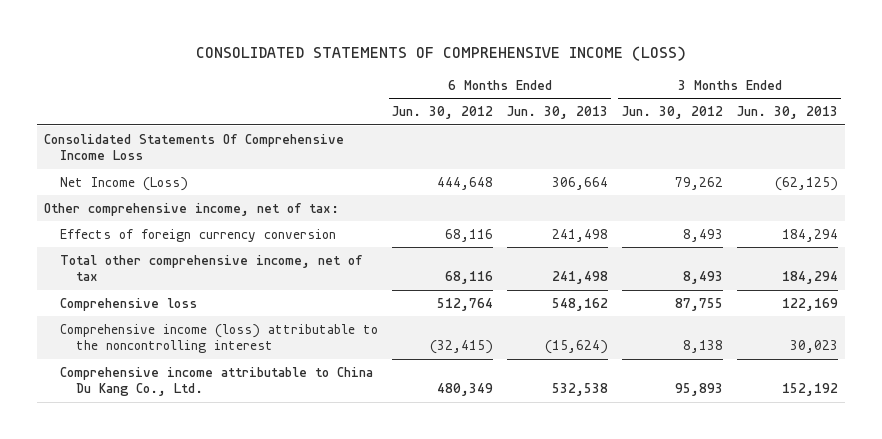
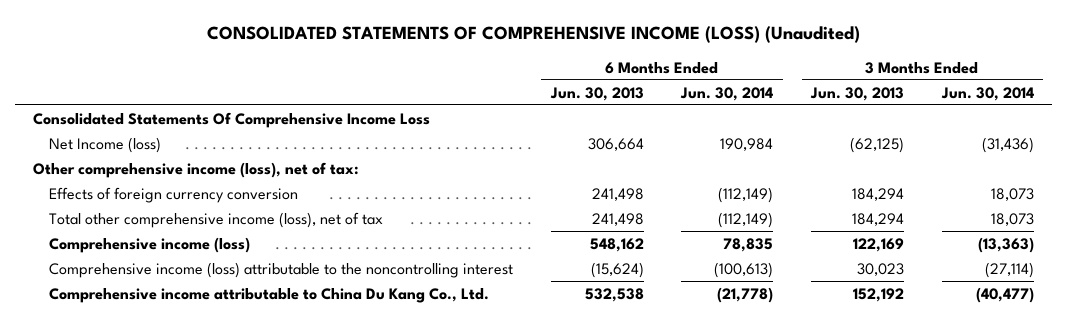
[196,46,687,62] CONSOLIDATED STATEMENTS OF COMPREHENSIVE INCOME (LOSS) -> [206,26,860,44] CONSOLIDATED STATEMENTS OF COMPREHENSIVE INCOME (LOSS) (Unaudited)
[392,106,494,120] Jun. 30, 2012 -> none
[621,106,723,120] Jun. 30, 2012 -> none
none -> [680,86,774,101] Jun. 30, 2014
none -> [940,86,1034,101] Jun. 30, 2014
[60,176,189,191] Net Income (Loss) -> [49,136,162,153] Net Income (loss)
[44,202,340,216] Other comprehensive income, net of tax: -> [33,161,360,178] Other comprehensive income (loss), net of tax:
[60,254,363,282] Total other comprehensive income, net of tax -> [49,211,384,228] Total other comprehensive income (loss), net of tax
[60,297,198,311] Comprehensive loss -> [49,236,251,253] Comprehensive income (loss)

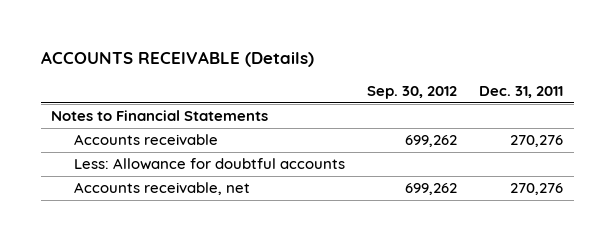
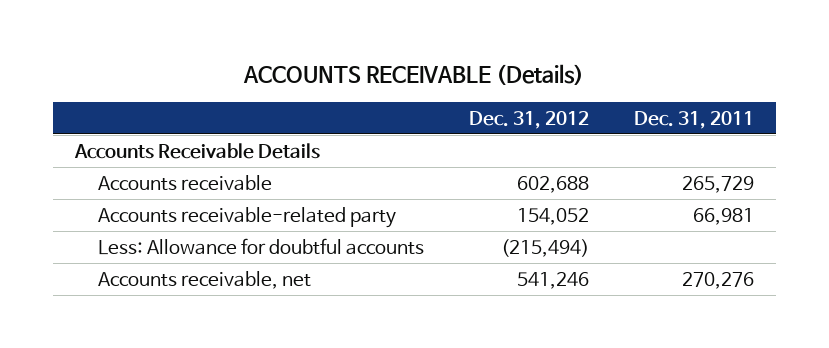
[367,86,458,100] Sep. 30, 2012 -> none
none -> [468,110,589,129] Dec. 31, 2012
[51,110,269,122] Notes to Financial Statements -> none
none -> [73,143,320,160] Accounts Receivable Details
[510,135,564,148] 270,276 -> [681,176,754,194] 265,729
none -> [98,207,397,229] Accounts receivable-related party

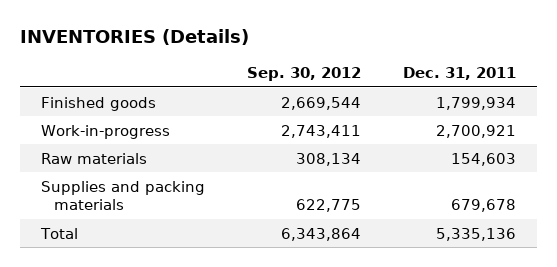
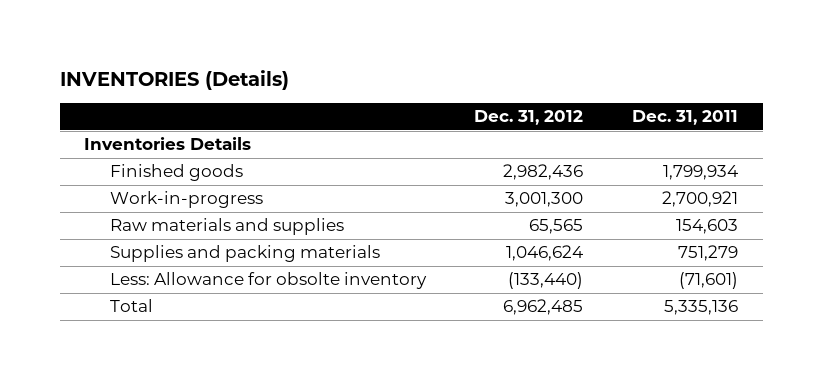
[246,67,361,82] Sep. 30, 2012 -> none
none -> [474,110,584,126] Dec. 31, 2012
none -> [83,137,251,151] Inventories Details
[40,152,147,164] Raw materials -> [109,218,344,236] Raw materials and supplies
[450,198,516,212] 679,678 -> [678,245,739,262] 751,279
none -> [109,272,427,290] Less: Allowance for obsolte inventory

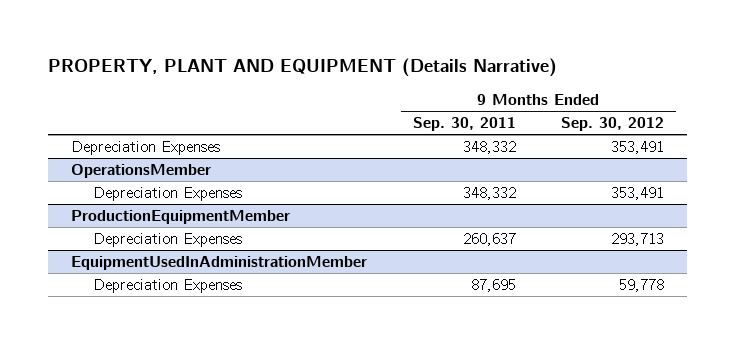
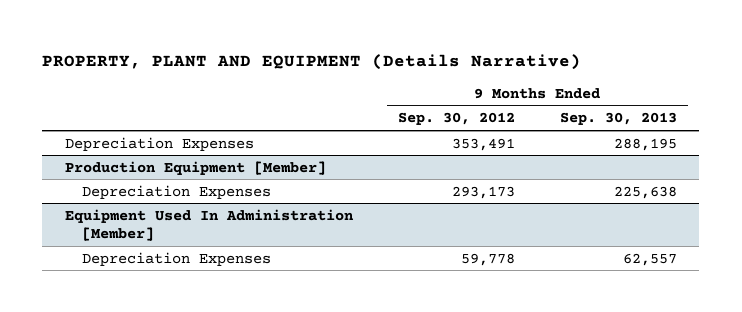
[412,117,516,132] Sep. 30, 2011 -> none
none -> [559,112,677,126] Sep. 30, 2013
[71,163,212,178] OperationsMember -> none
[71,209,291,224] ProductionEquipmentMember -> none
[92,232,242,247] Depreciation Expenses -> none
[71,255,368,270] EquipmentUsedInAdministrationMember -> none
none -> [64,160,326,175] Production Equipment [Member]
[611,186,665,200] 353,491 -> [451,185,515,199] 293,173
none -> [64,208,354,242] Equipment Used In Administration [Member]

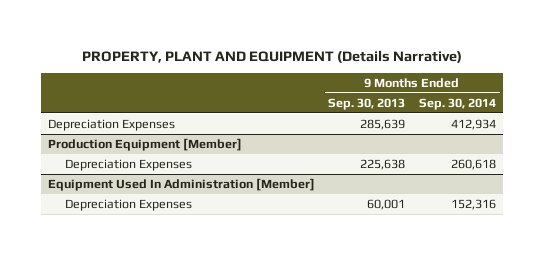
[397,112,515,126] Sep. 30, 2012 -> none
none -> [419,97,497,110] Sep. 30, 2014
[613,137,677,151] 288,195 -> [360,118,406,130] 285,639
[622,252,677,266] 62,557 -> [367,198,406,210] 60,001

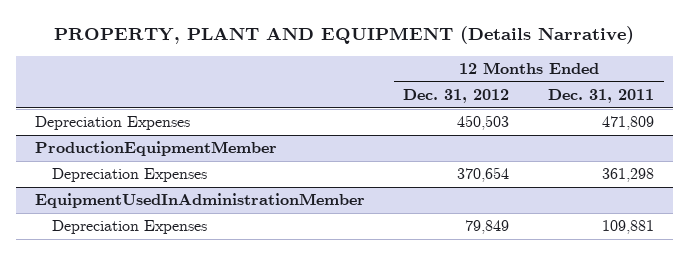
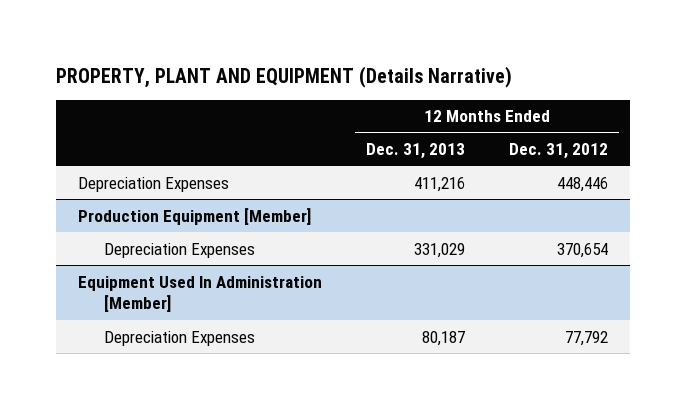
[547,89,654,104] Dec. 31, 2011 -> none
none -> [365,143,465,160] Dec. 31, 2013
[34,141,277,157] ProductionEquipmentMember -> none
[457,115,510,131] 450,503 -> [556,176,608,192] 448,446
none -> [77,207,311,225] Production Equipment [Member]
[34,193,365,209] EquipmentUsedInAdministrationMember -> none
none -> [77,275,322,313] Equipment Used In Administration [Member]
[465,220,510,235] 79,849 -> [564,330,608,346] 77,792

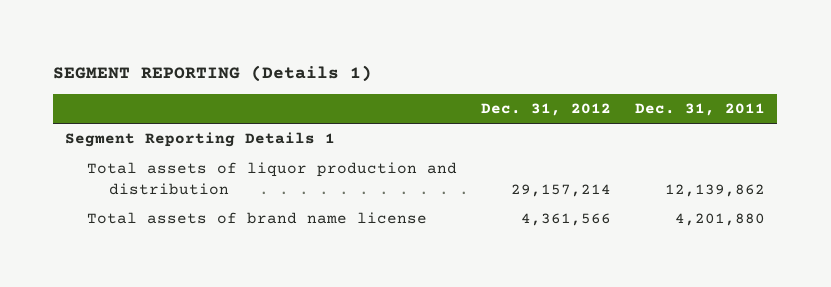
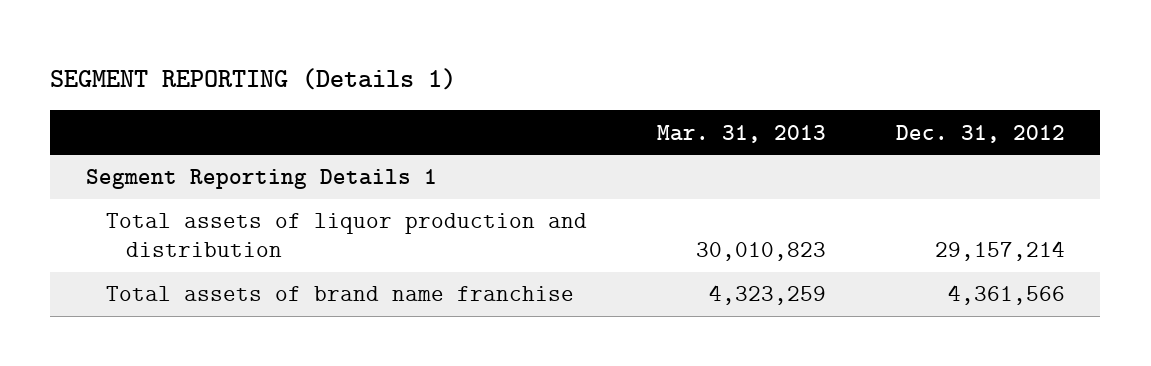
[635,103,766,117] Dec. 31, 2011 -> none
none -> [656,124,826,143] Mar. 31, 2013
[87,212,428,225] Total assets of brand name license -> [105,286,574,302] Total assets of brand name franchise

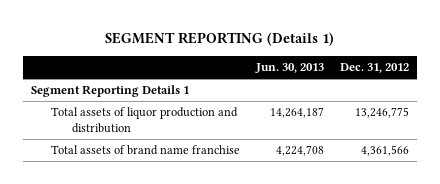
[656,124,826,143] Mar. 31, 2013 -> none
none -> [255,63,325,74] Jun. 30, 2013
[935,240,1066,261] 29,157,214 -> [355,107,410,119] 13,246,775

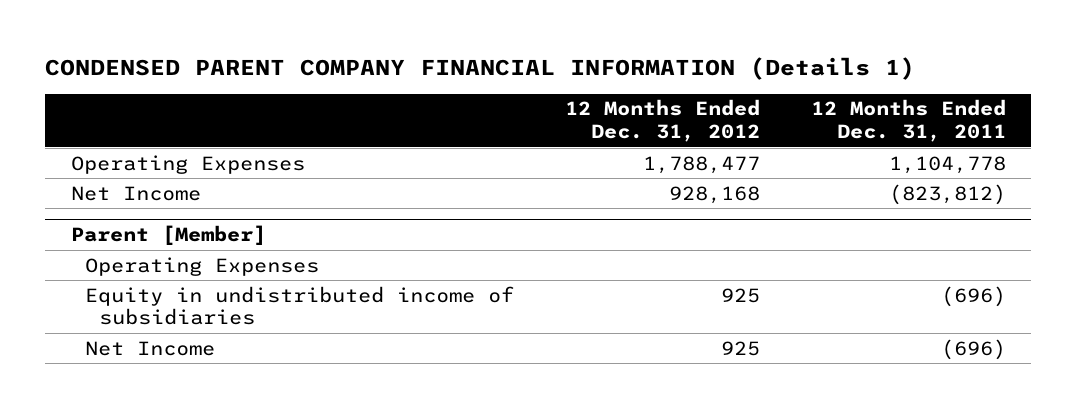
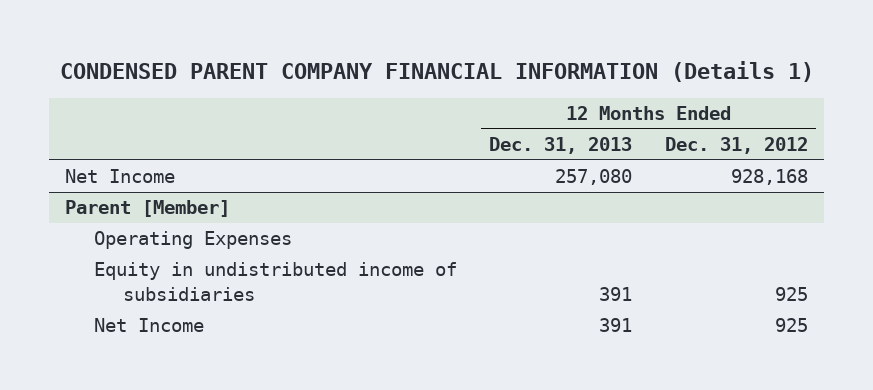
[810,99,1006,143] 12 Months Ended Dec. 31, 2011 -> none
none -> [489,137,633,155] Dec. 31, 2013
[70,154,305,174] Operating Expenses -> none

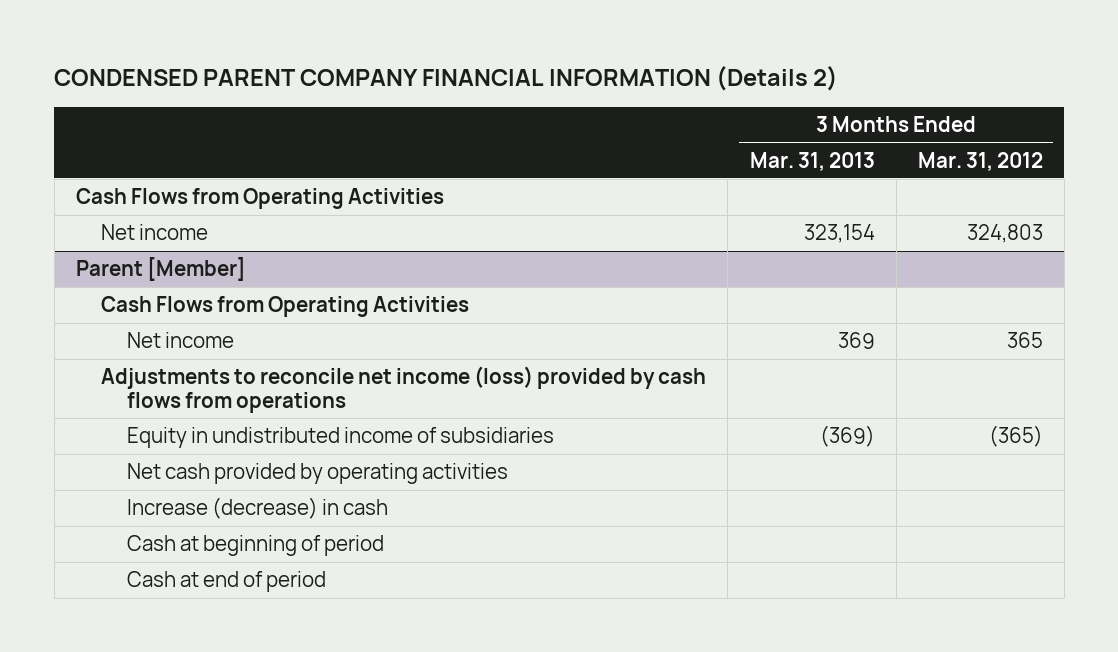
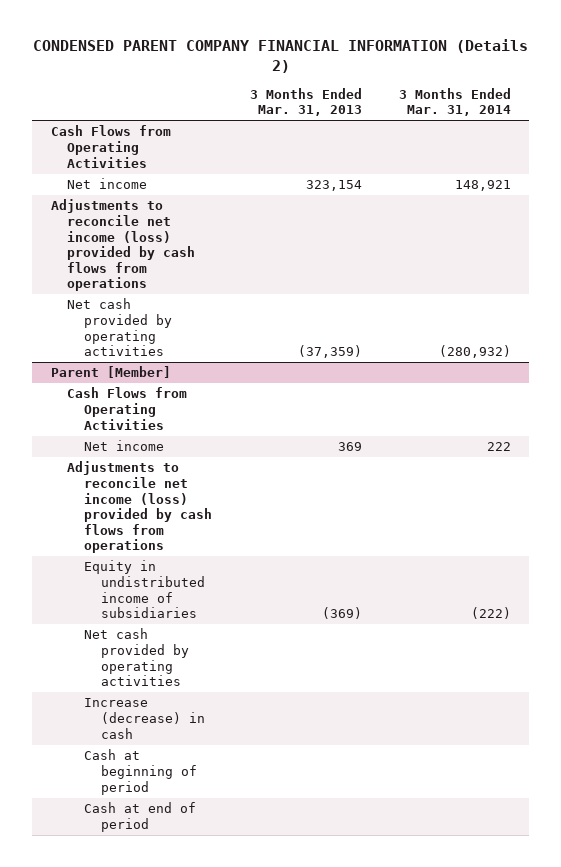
[917,151,1043,171] Mar. 31, 2012 -> none
none -> [398,87,511,117] 3 Months Ended Mar. 31, 2014
none -> [50,199,196,292] Adjustments to reconcile net income (loss) provided by cash flows from operations
none -> [67,298,173,357] Net cash provided by operating activities

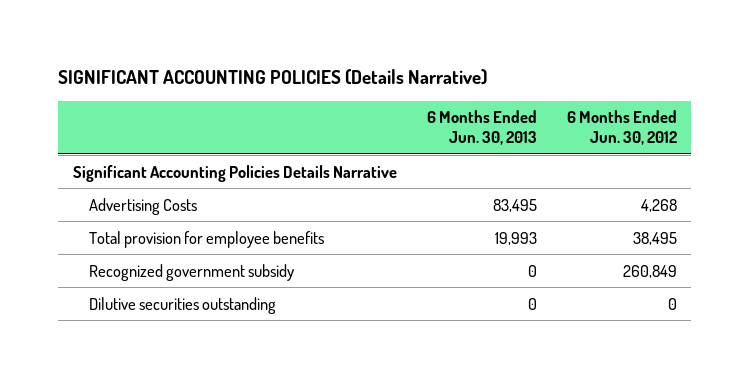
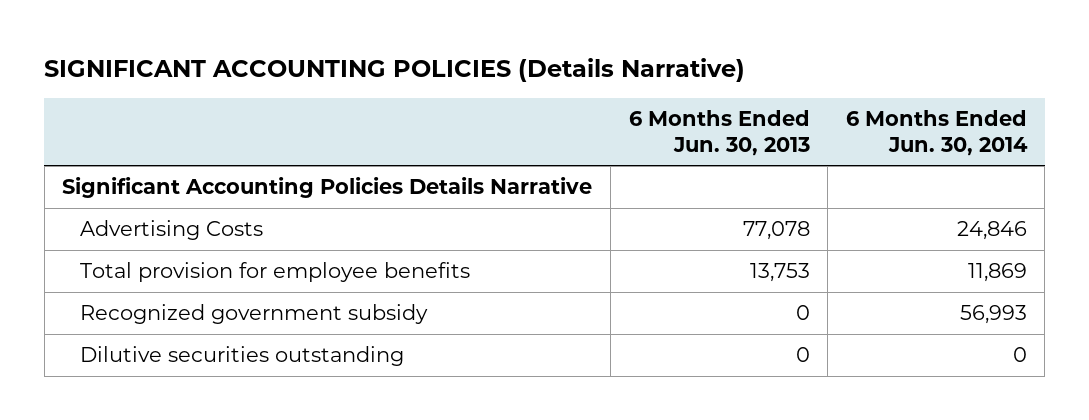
[566,110,677,146] 6 Months Ended Jun. 30, 2012 -> none
none -> [845,110,1028,156] 6 Months Ended Jun. 30, 2014
[492,198,537,212] 83,495 -> [742,221,810,241] 77,078
[494,231,537,245] 19,993 -> [749,263,810,283] 13,753

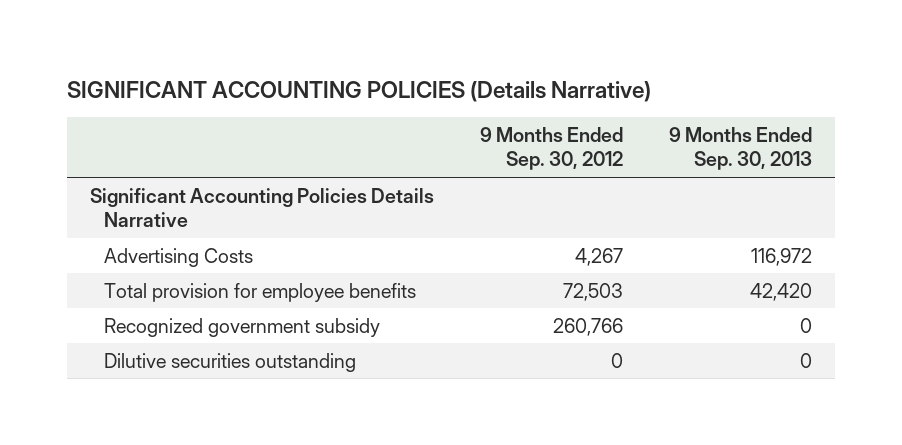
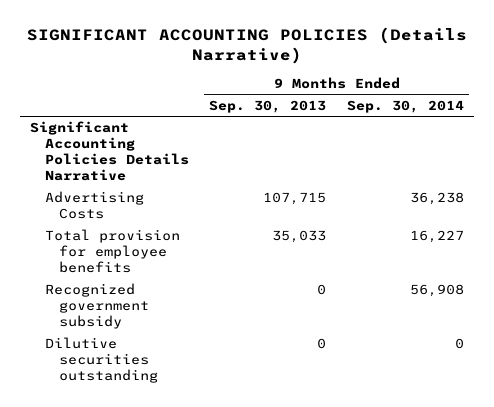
[479,126,623,171] 9 Months Ended Sep. 30, 2012 -> none
none -> [347,100,465,114] Sep. 30, 2014
[750,247,812,266] 116,972 -> [263,192,327,206] 107,715
[749,282,812,301] 42,420 -> [272,230,327,244] 35,033

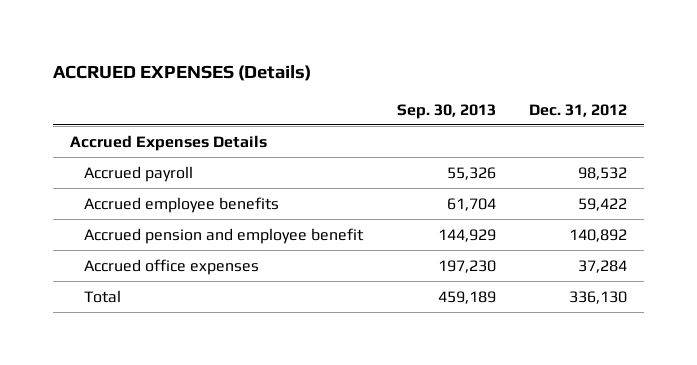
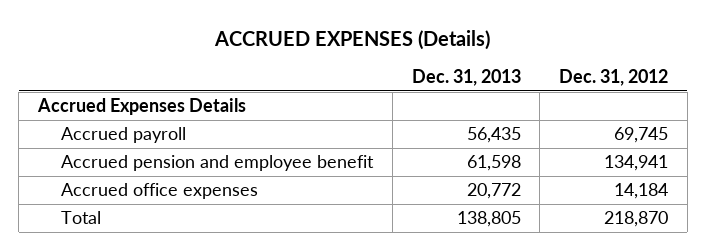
[396,103,496,119] Sep. 30, 2013 -> none
none -> [411,69,521,87] Dec. 31, 2013
[83,196,279,213] Accrued employee benefits -> none
[578,166,628,180] 98,532 -> [614,127,669,144] 69,745
[569,228,628,242] 140,892 -> [604,155,669,172] 134,941
[578,259,628,273] 37,284 -> [614,183,669,200] 14,184
[569,290,628,304] 336,130 -> [604,211,669,228] 218,870

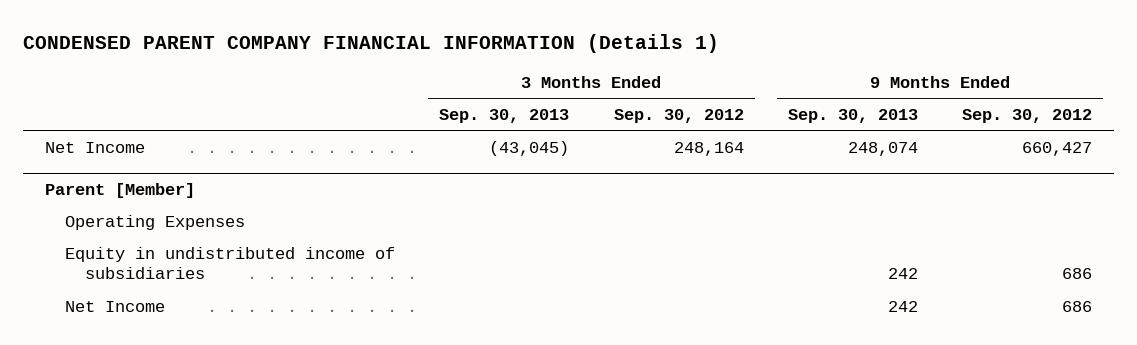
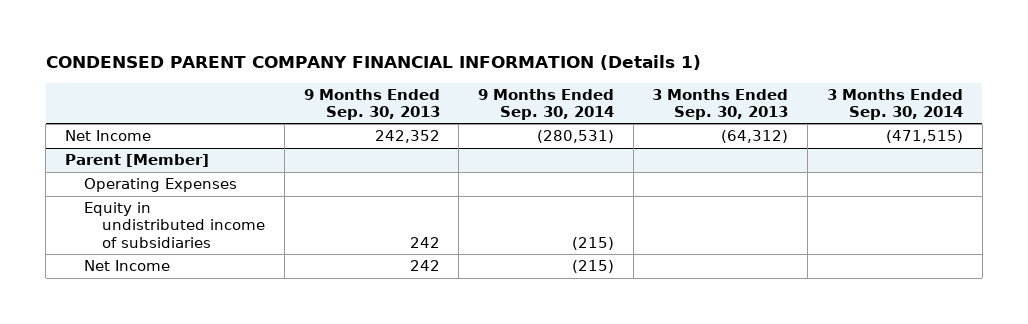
[613,109,744,124] Sep. 30, 2012 -> none
[962,109,1093,124] Sep. 30, 2012 -> none
none -> [478,88,615,120] 9 Months Ended Sep. 30, 2014
none -> [826,88,963,120] 3 Months Ended Sep. 30, 2014
[489,140,570,156] (43,045) -> [721,130,789,144] (64,312)
[847,141,918,156] 248,074 -> [374,130,440,144] 242,352

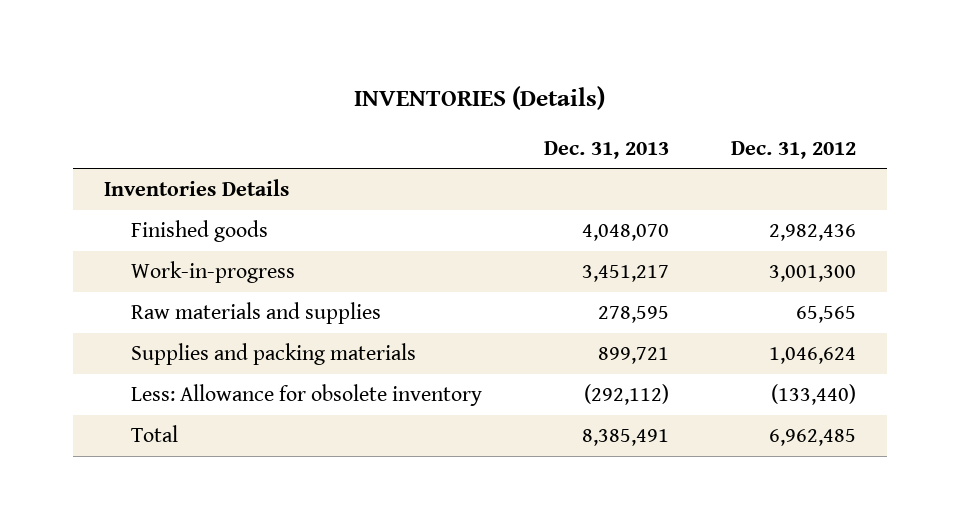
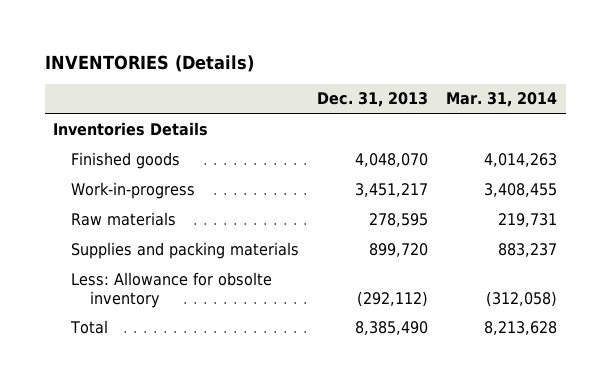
[731,140,857,159] Dec. 31, 2012 -> none
none -> [445,92,557,108] Mar. 31, 2014
[131,301,382,324] Raw materials and supplies -> [71,212,177,227] Raw materials
[598,346,670,364] 899,721 -> [369,243,429,258] 899,720
[131,383,483,406] Less: Allowance for obsolete inventory -> [71,272,273,308] Less: Allowance for obsolte inventory
[582,428,670,446] 8,385,491 -> [355,321,429,336] 8,385,490

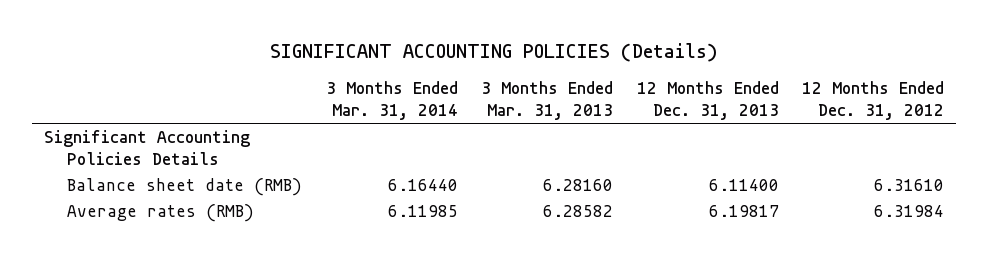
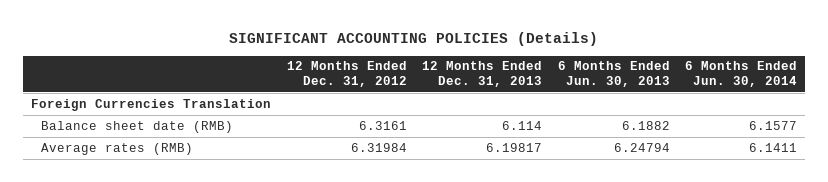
[325,81,458,121] 3 Months Ended Mar. 31, 2014 -> none
[481,81,614,121] 3 Months Ended Mar. 31, 2013 -> none
none -> [557,61,670,88] 6 Months Ended Jun. 30, 2013
none -> [685,61,798,88] 6 Months Ended Jun. 30, 2014
[43,129,250,165] Significant Accounting Policies Details -> none
none -> [31,98,272,111] Foreign Currencies Translation
[708,178,779,191] 6.11400 -> [502,120,543,130] 6.114
[873,178,944,191] 6.31610 -> [358,120,407,130] 6.3161

